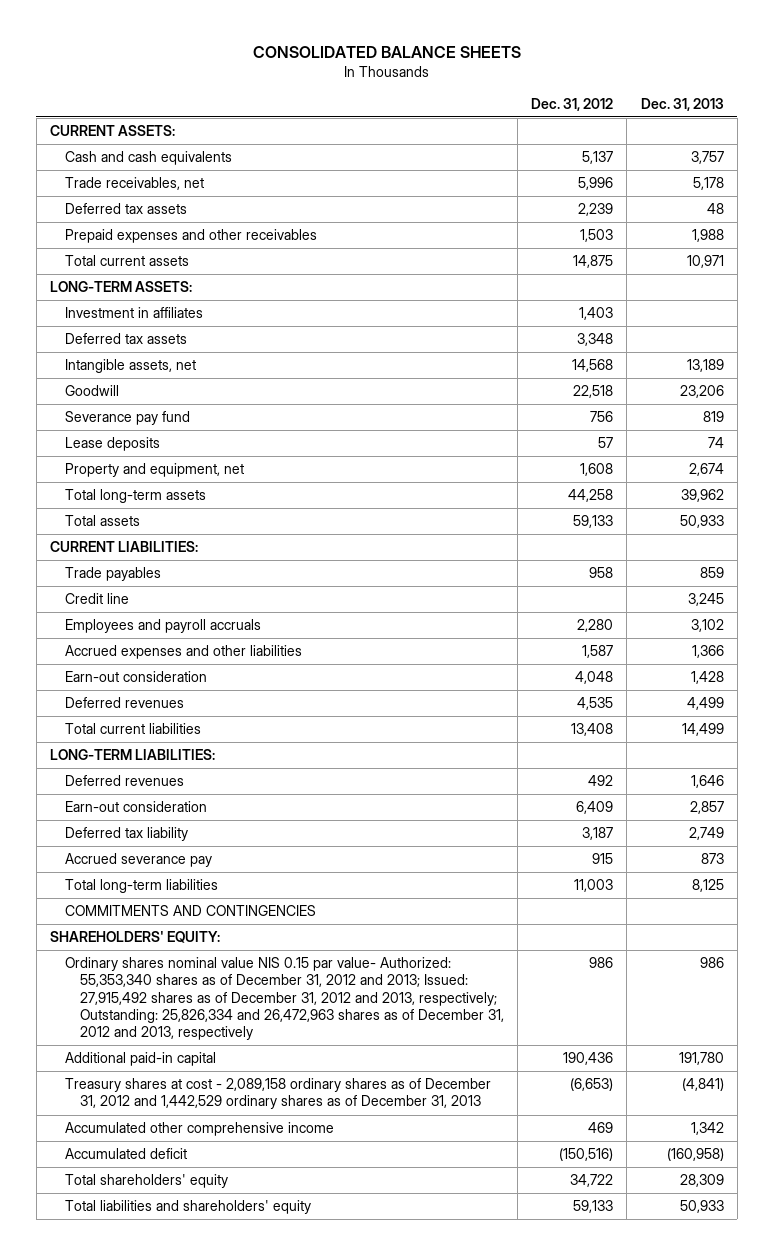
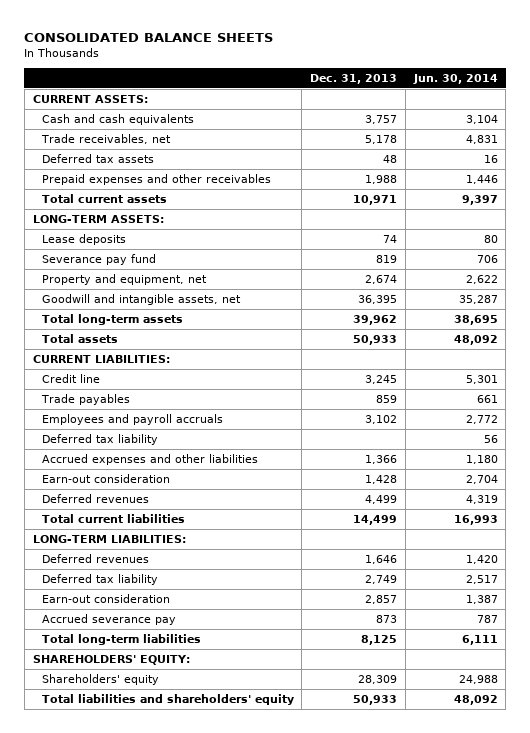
[531,97,614,111] Dec. 31, 2012 -> none
none -> [412,73,498,84] Jun. 30, 2014
[64,307,203,319] Investment in affiliates -> none
[64,333,187,345] Deferred tax assets -> none
[64,359,196,374] Intangible assets, net -> none
[64,385,119,397] Goodwill -> none
[64,411,190,426] Severance pay fund -> [41,254,156,266] Severance pay fund
none -> [41,294,241,306] Goodwill and intangible assets, net
[64,567,161,582] Trade payables -> [40,394,130,406] Trade payables
none -> [41,434,158,446] Deferred tax liability
[64,801,207,813] Earn-out consideration -> [41,594,170,604] Earn-out consideration
[64,905,316,917] COMMITMENTS AND CONTINGENCIES -> none
[64,957,504,1041] Ordinary shares nominal value NIS 0.15 par value- Authorized: 55,353,340 shares as of December 31, 2012 and 2013; Issued: 27,915,492 shares as of December 31, 2012 and 2013, respectively; Outstanding: 25,826,334 and 26,472,963 shares as of December 31, 2012 and 2013, respectively -> none
[64,1052,216,1067] Additional paid-in capital -> none
[64,1078,491,1110] Treasury shares at cost - 2,089,158 ordinary shares as of December 31, 2012 and 1,442,529 ordinary shares as of December 31, 2013 -> none
[64,1122,334,1137] Accumulated other comprehensive income -> none
[64,1148,187,1160] Accumulated deficit -> none
[64,1174,228,1189] Total shareholders' equity -> [41,674,159,686] Shareholders' equity

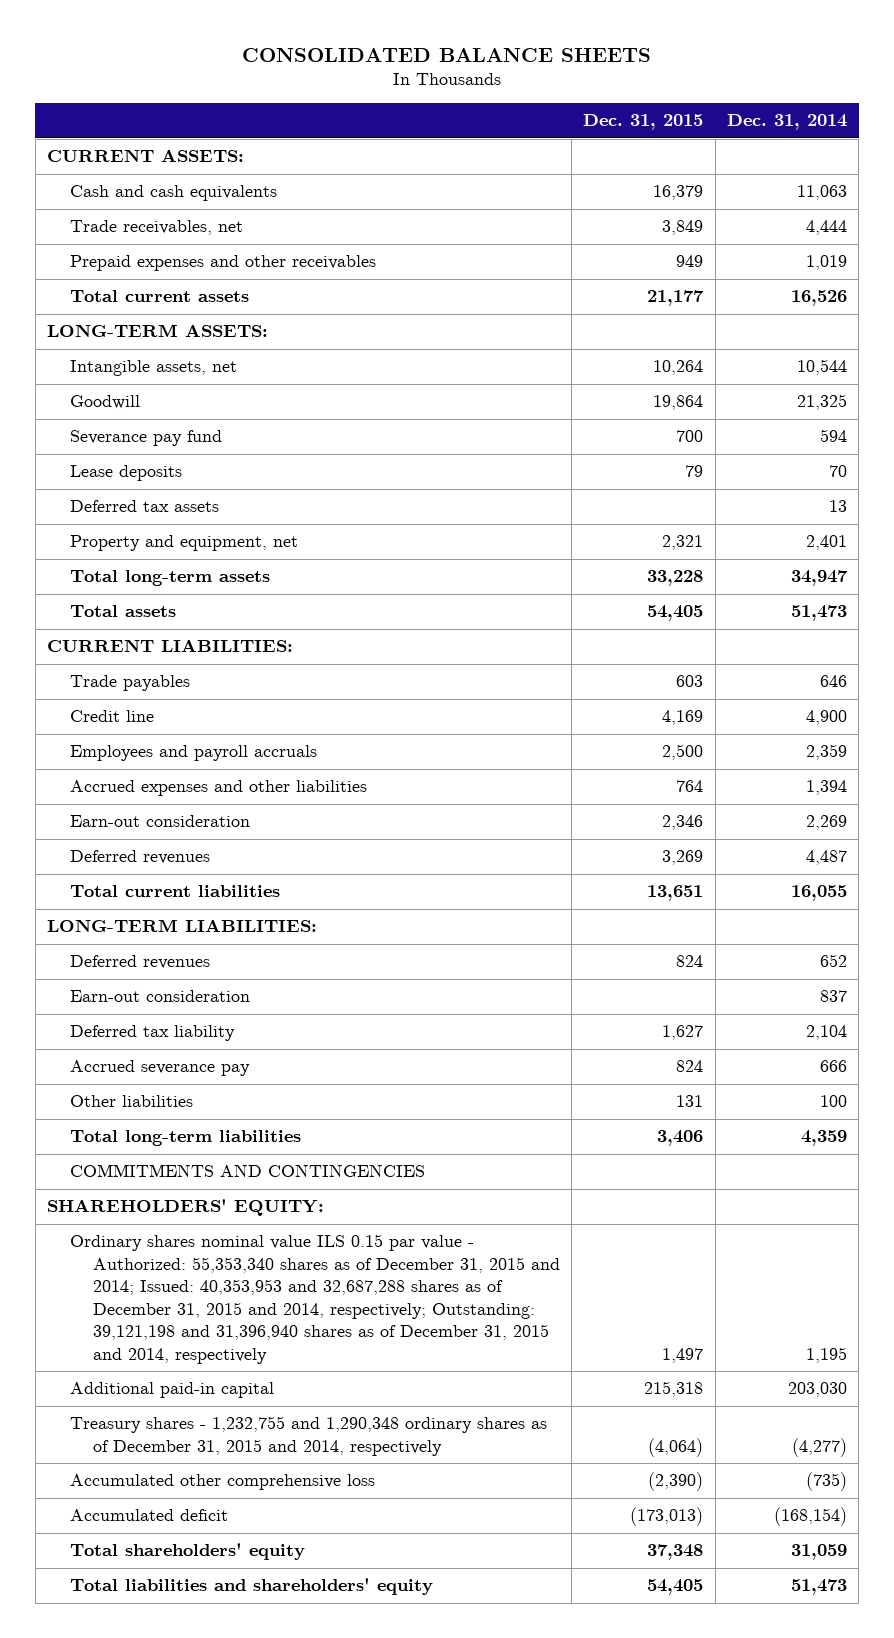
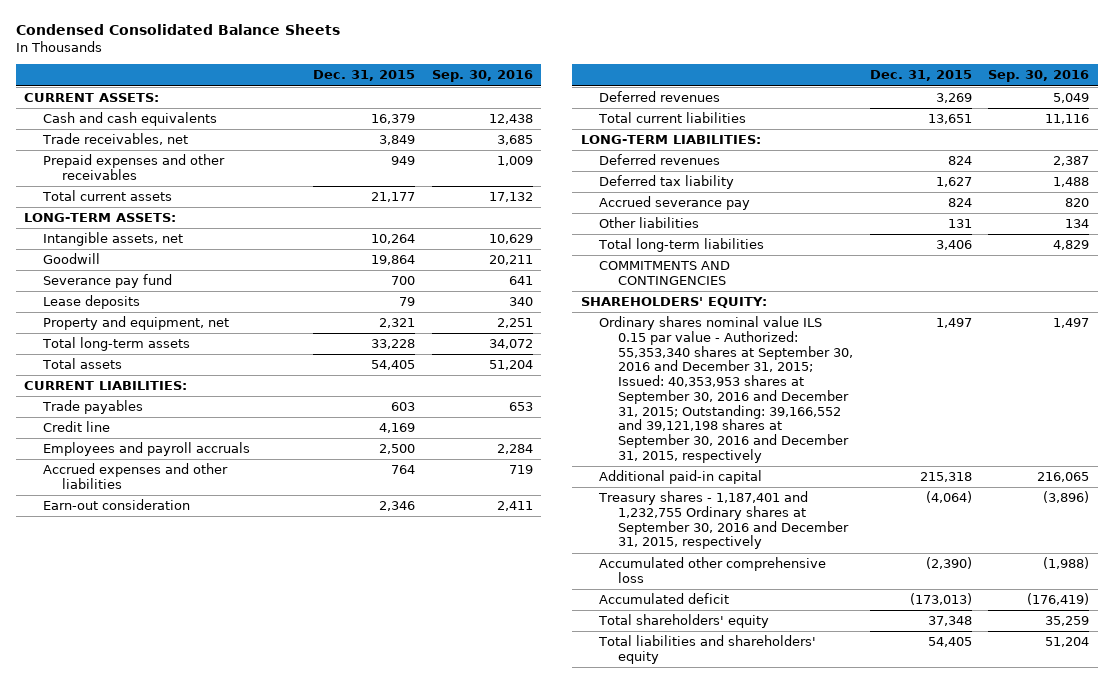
[241,48,651,63] CONSOLIDATED BALANCE SHEETS -> [15,24,340,36] Condensed Consolidated Balance Sheets
[726,114,847,131] Dec. 31, 2014 -> none
none -> [431,70,533,83] Sep. 30, 2016
[69,500,219,513] Deferred tax assets -> none
[69,990,250,1003] Earn-out consideration -> none
[69,1234,560,1364] Ordinary shares nominal value ILS 0.15 par value - Authorized: 55,353,340 shares as of December 31, 2015 and 2014; Issued: 40,353,953 and 32,687,288 shares as of December 31, 2015 and 2014, respectively; Outstanding: 39,121,198 and 31,396,940 shares as of December 31, 2015 and 2014, respectively -> [599,316,853,463] Ordinary shares nominal value ILS 0.15 par value - Authorized: 55,353,340 shares at September 30, 2016 and December 31, 2015; Issued: 40,353,953 shares at September 30, 2016 and December 31, 2015; Outstanding: 39,166,552 and 39,121,198 shares at September 30, 2016 and December 31, 2015, respectively
[69,1416,547,1456] Treasury shares - 1,232,755 and 1,290,348 ordinary shares as of December 31, 2015 and 2014, respectively -> [598,491,849,550] Treasury shares - 1,187,401 and 1,232,755 Ordinary shares at September 30, 2016 and December 31, 2015, respectively

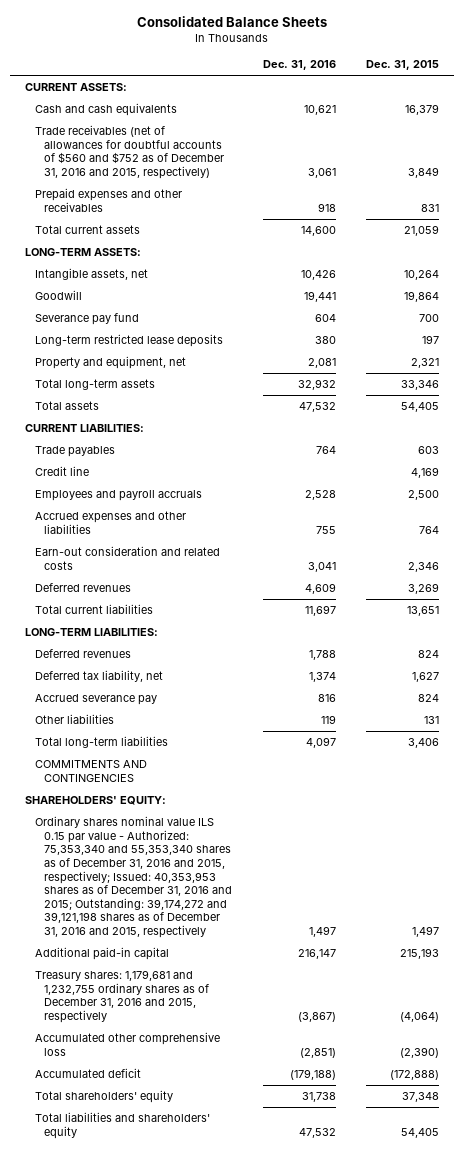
[15,24,340,36] Condensed Consolidated Balance Sheets -> [136,15,327,27] Consolidated Balance Sheets
[431,70,533,83] Sep. 30, 2016 -> none
none -> [262,60,336,71] Dec. 31, 2016
[41,133,188,146] Trade receivables, net -> [34,125,225,179] Trade receivables (net of allowances for doubtful accounts of $560 and $752 as of December 31, 2016 and 2015, respectively)
[391,156,416,166] 949 -> [420,203,439,212] 831
[371,192,416,203] 21,177 -> [403,225,439,237] 21,059
[42,295,140,310] Lease deposits -> [34,334,223,348] Long-term restricted lease deposits
[399,297,416,307] 79 -> [421,335,439,345] 197
[371,339,416,350] 33,228 -> [400,380,439,391] 33,346
[42,499,190,511] Earn-out consideration -> [34,546,220,570] Earn-out consideration and related costs
[599,175,735,190] Deferred tax liability -> [34,670,163,683] Deferred tax liability, net
[599,316,853,463] Ordinary shares nominal value ILS 0.15 par value - Authorized: 55,353,340 shares at September 30, 2016 and December 31, 2015; Issued: 40,353,953 shares at September 30, 2016 and December 31, 2015; Outstanding: 39,166,552 and 39,121,198 shares at September 30, 2016 and December 31, 2015, respectively -> [34,816,233,938] Ordinary shares nominal value ILS 0.15 par value - Authorized: 75,353,340 and 55,353,340 shares as of December 31, 2016 and 2015, respectively; Issued: 40,353,953 shares as of December 31, 2016 and 2015; Outstanding: 39,174,272 and 39,121,198 shares as of December 31, 2016 and 2015, respectively
[919,472,972,483] 215,318 -> [399,948,439,960] 215,193
[598,491,849,550] Treasury shares - 1,187,401 and 1,232,755 Ordinary shares at September 30, 2016 and December 31, 2015, respectively -> [34,970,210,1023] Treasury shares: 1,179,681 and 1,232,755 ordinary shares as of December 31, 2016 and 2015, respectively
[909,593,972,606] (173,013) -> [389,1070,439,1081] (172,888)

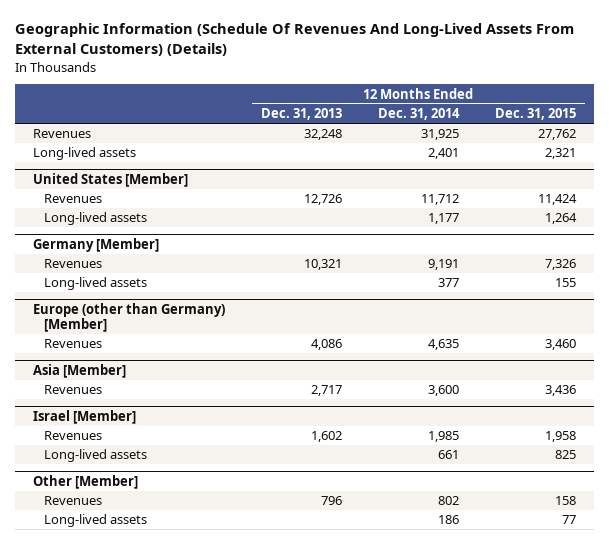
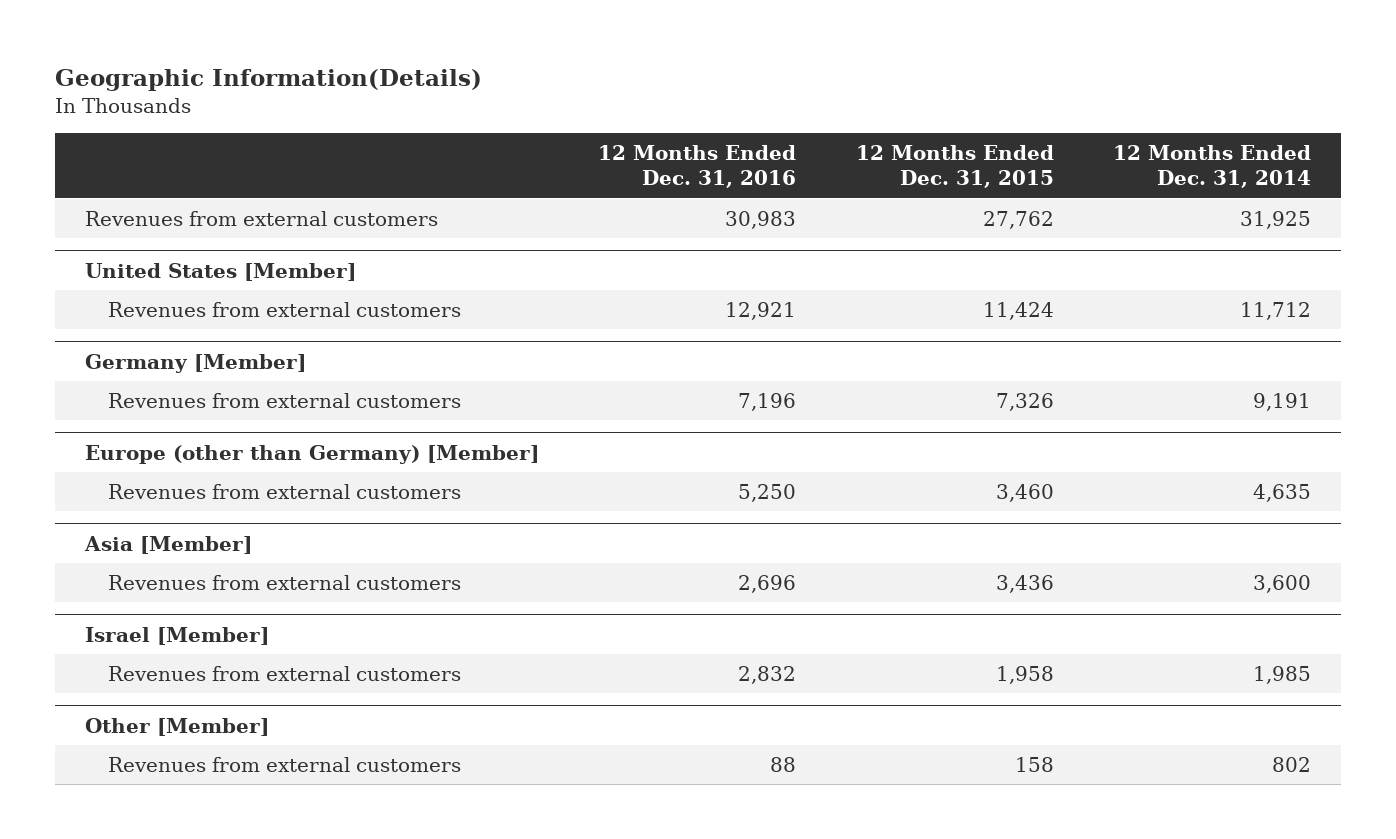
[14,23,574,57] Geographic Information (Schedule Of Revenues And Long-Lived Assets From External Customers) (Details) -> [55,69,483,92] Geographic Information(Details)
[260,108,342,121] Dec. 31, 2013 -> none
none -> [598,144,797,189] 12 Months Ended Dec. 31, 2016
[32,147,136,161] Long-lived assets -> none
[32,129,91,139] Revenues -> [85,210,439,226] Revenues from external customers
[43,212,147,226] Long-lived assets -> none
[43,194,102,204] Revenues -> [107,301,461,317] Revenues from external customers
[43,277,147,291] Long-lived assets -> none
[43,259,102,269] Revenues -> [107,392,461,408] Revenues from external customers
[43,339,102,349] Revenues -> [107,483,461,499] Revenues from external customers
[43,385,102,395] Revenues -> [107,574,461,590] Revenues from external customers
[43,449,147,463] Long-lived assets -> none
[43,431,102,441] Revenues -> [107,665,461,681] Revenues from external customers
[43,514,147,528] Long-lived assets -> none
[43,496,102,506] Revenues -> [107,756,461,772] Revenues from external customers

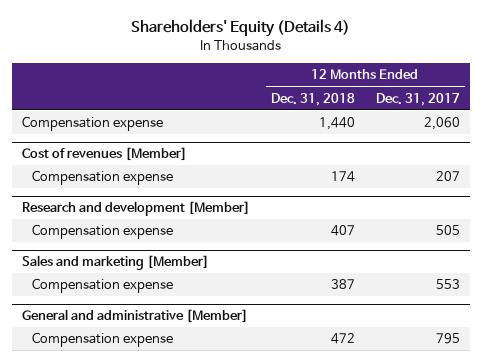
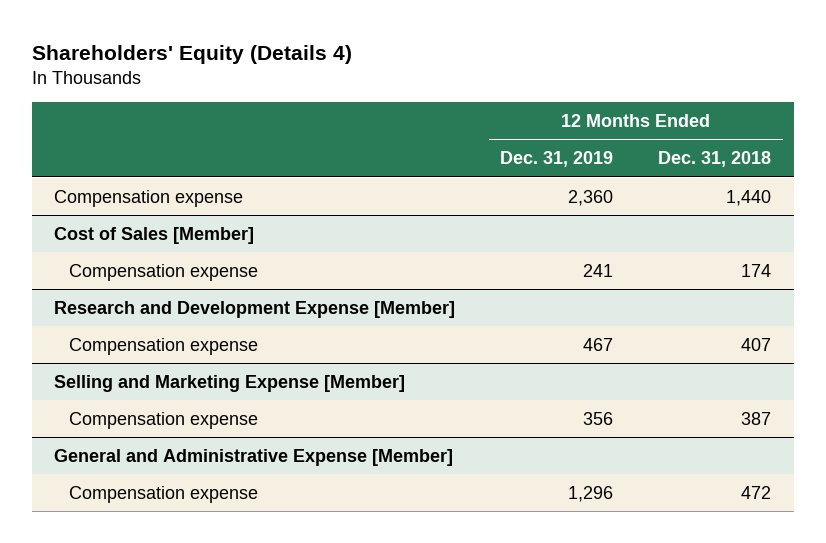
[375,92,460,106] Dec. 31, 2017 -> none
none -> [500,151,614,168] Dec. 31, 2019
[22,147,188,162] Cost of revenues [Member] -> [54,226,255,244] Cost of Sales [Member]
[22,201,251,217] Research and development [Member] -> [54,300,456,318] Research and Development Expense [Member]
[22,255,210,271] Sales and marketing [Member] -> [54,374,406,392] Selling and Marketing Expense [Member]
[22,309,249,324] General and administrative [Member] -> [54,448,454,466] General and Administrative Expense [Member]

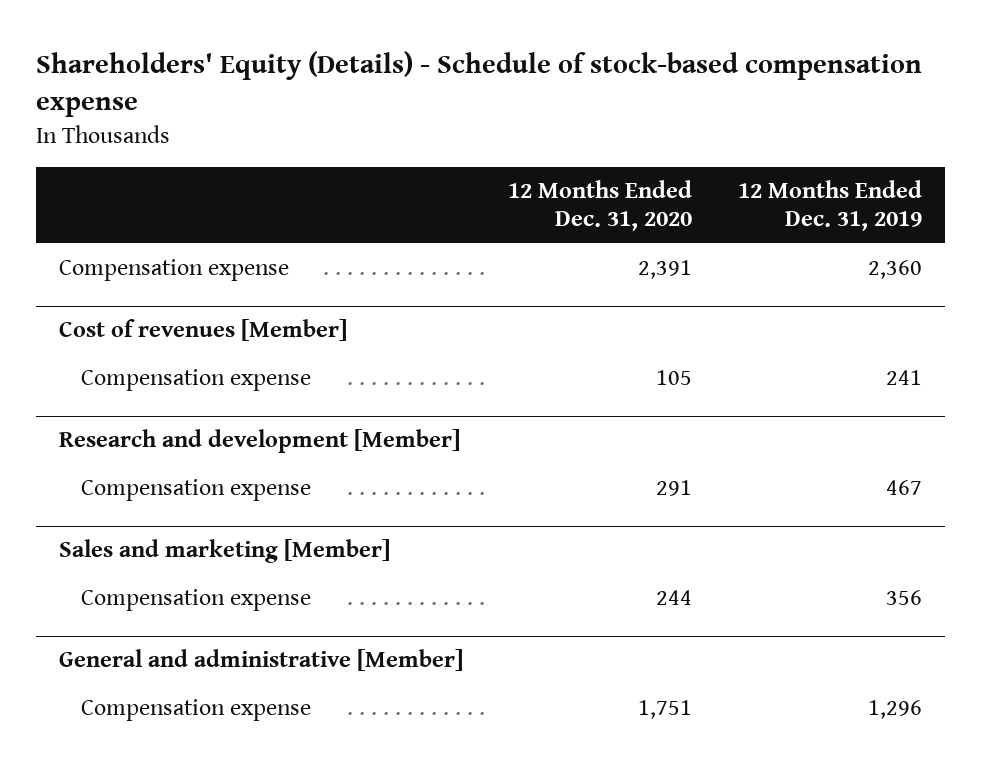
[31,44,352,64] Shareholders' Equity (Details 4) -> [35,50,922,118] Shareholders' Equity (Details) - Schedule of stock-based compensation expense
[658,151,772,168] Dec. 31, 2018 -> none
none -> [508,179,693,232] 12 Months Ended Dec. 31, 2020
[54,226,255,244] Cost of Sales [Member] -> [58,319,347,342] Cost of revenues [Member]
[54,300,456,318] Research and Development Expense [Member] -> [58,429,460,454] Research and development [Member]
[54,374,406,392] Selling and Marketing Expense [Member] -> [58,539,390,564] Sales and marketing [Member]
[54,448,454,466] General and Administrative Expense [Member] -> [58,649,463,672] General and administrative [Member]

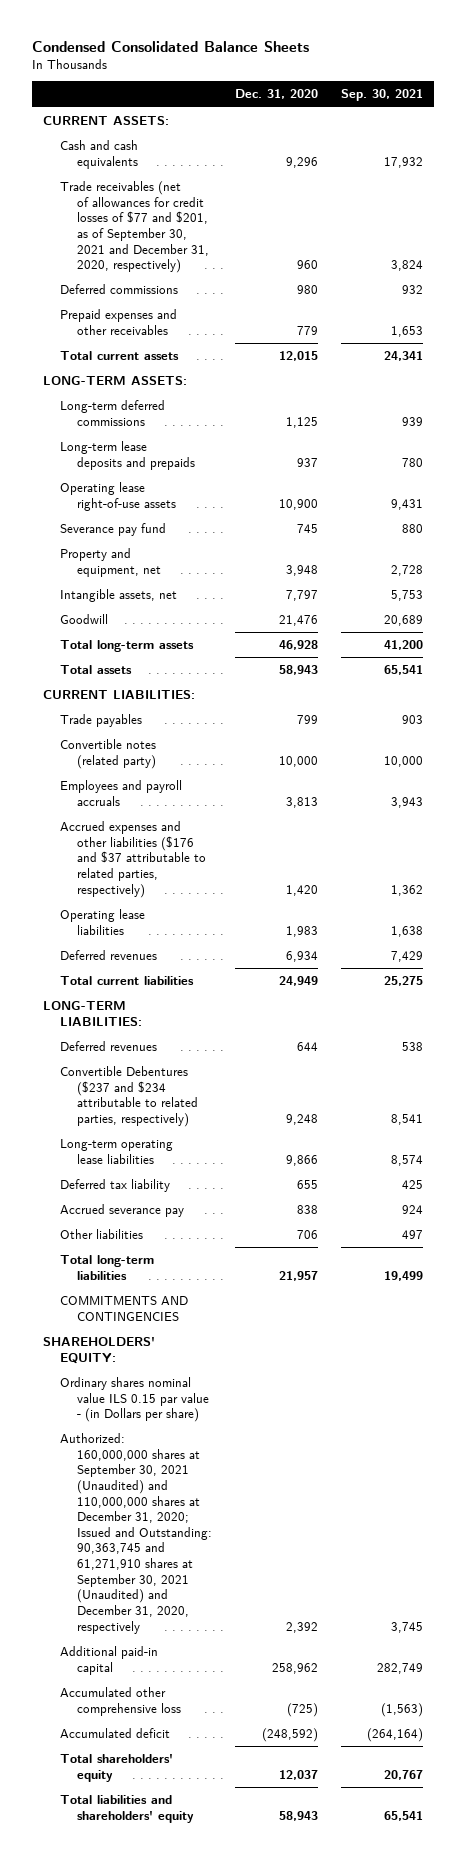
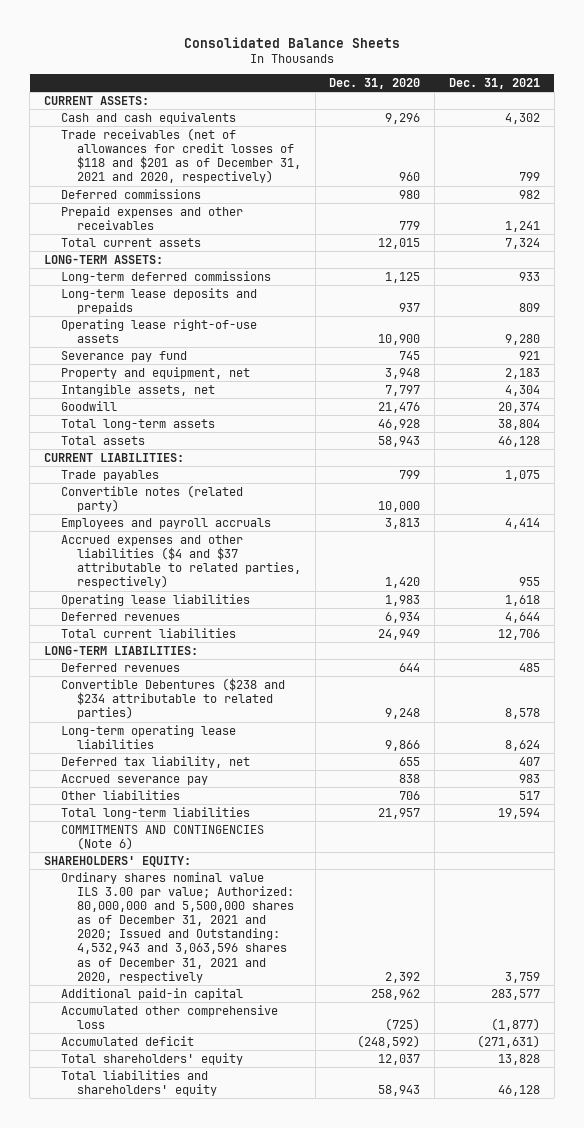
[31,40,309,52] Condensed Consolidated Balance Sheets -> [184,36,401,48] Consolidated Balance Sheets
[340,89,423,102] Sep. 30, 2021 -> none
none -> [448,77,540,89] Dec. 31, 2021
[60,181,210,274] Trade receivables (net of allowances for credit losses of $77 and $201, as of September 30, 2021 and December 31, 2020, respectively) -> [60,127,301,184] Trade receivables (net of allowances for credit losses of $118 and $201 as of December 31, 2021 and 2020, respectively)
[60,821,207,898] Accrued expenses and other liabilities ($176 and $37 attributable to related parties, respectively) -> [60,534,301,589] Accrued expenses and other liabilities ($4 and $37 attributable to related parties, respectively)
[60,1066,199,1127] Convertible Debentures ($237 and $234 attributable to related parties, respectively) -> [60,677,285,720] Convertible Debentures ($238 and $234 attributable to related parties)
[60,1179,171,1193] Deferred tax liability -> [60,755,250,768] Deferred tax liability, net
[60,1296,189,1321] COMMITMENTS AND CONTINGENCIES -> [60,824,264,850] COMMITMENTS AND CONTINGENCIES (Note 6)
[60,1377,210,1423] Ordinary shares nominal value ILS 0.15 par value - (in Dollars per share) -> none
[60,1433,213,1634] Authorized: 160,000,000 shares at September 30, 2021 (Unaudited) and 110,000,000 shares at December 31, 2020; Issued and Outstanding: 90,363,745 and 61,271,910 shares at September 30, 2021 (Unaudited) and December 31, 2020, respectively -> [60,871,294,983] Ordinary shares nominal value ILS 3.00 par value; Authorized: 80,000,000 and 5,500,000 shares as of December 31, 2021 and 2020; Issued and Outstanding: 4,532,943 and 3,063,596 shares as of December 31, 2021 and 2020, respectively

